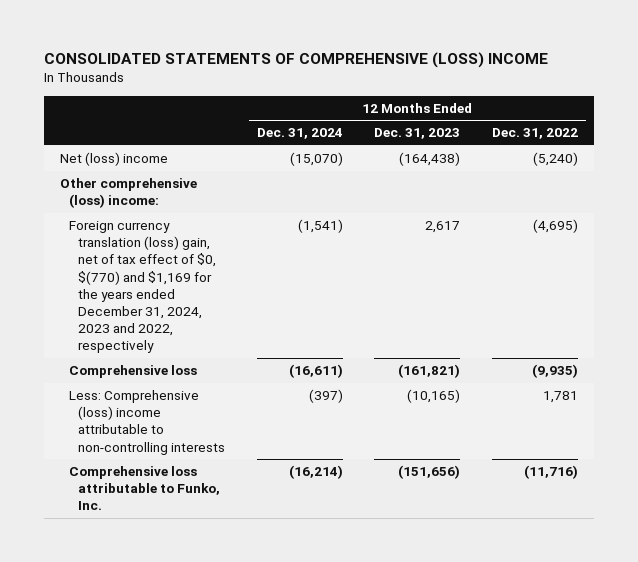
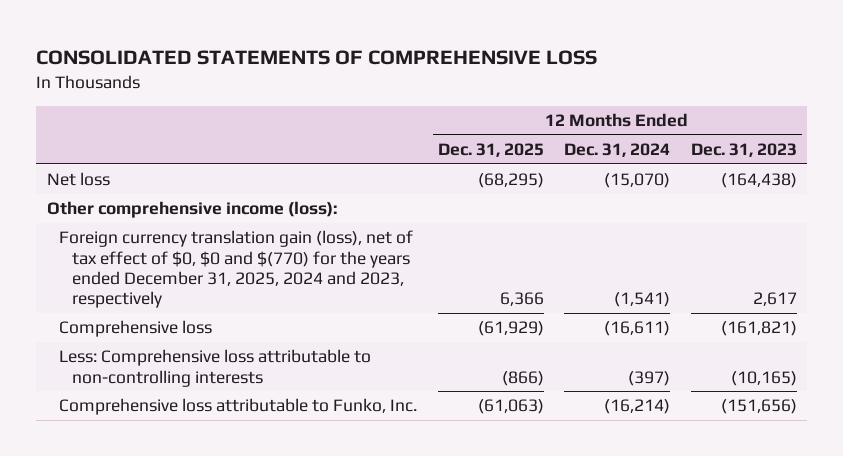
[43,52,548,69] CONSOLIDATED STATEMENTS OF COMPREHENSIVE (LOSS) INCOME -> [36,49,598,65] CONSOLIDATED STATEMENTS OF COMPREHENSIVE LOSS
[492,128,579,140] Dec. 31, 2022 -> none
none -> [437,142,544,157] Dec. 31, 2025
[59,152,168,167] Net (loss) income -> [46,172,110,187] Net loss
[59,178,197,209] Other comprehensive (loss) income: -> [46,201,337,219] Other comprehensive income (loss):
[68,221,217,354] Foreign currency translation (loss) gain, net of tax effect of $0, $(770) and $1,169 for the years ended December 31, 2024, 2023 and 2022, respectively -> [59,230,414,309] Foreign currency translation gain (loss), net of tax effect of $0, $0 and $(770) for the years ended December 31, 2025, 2024 and 2023, respectively
[68,390,226,455] Less: Comprehensive (loss) income attributable to non-controlling interests -> [59,349,372,387] Less: Comprehensive loss attributable to non-controlling interests

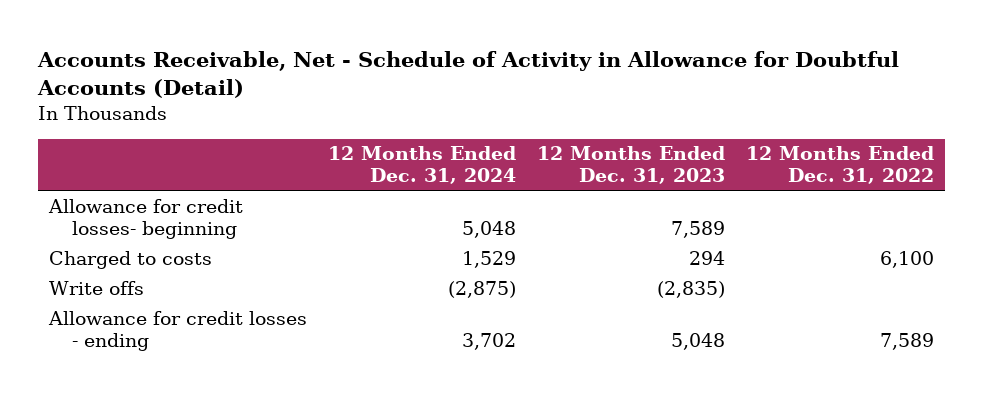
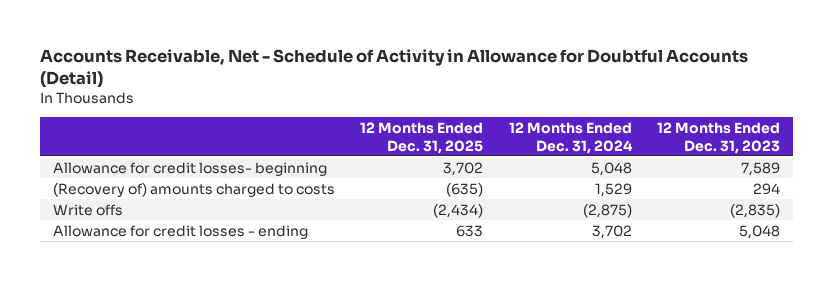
[746,146,935,185] 12 Months Ended Dec. 31, 2022 -> none
none -> [360,122,484,154] 12 Months Ended Dec. 31, 2025
[48,250,212,269] Charged to costs -> [53,182,336,197] (Recovery of) amounts charged to costs

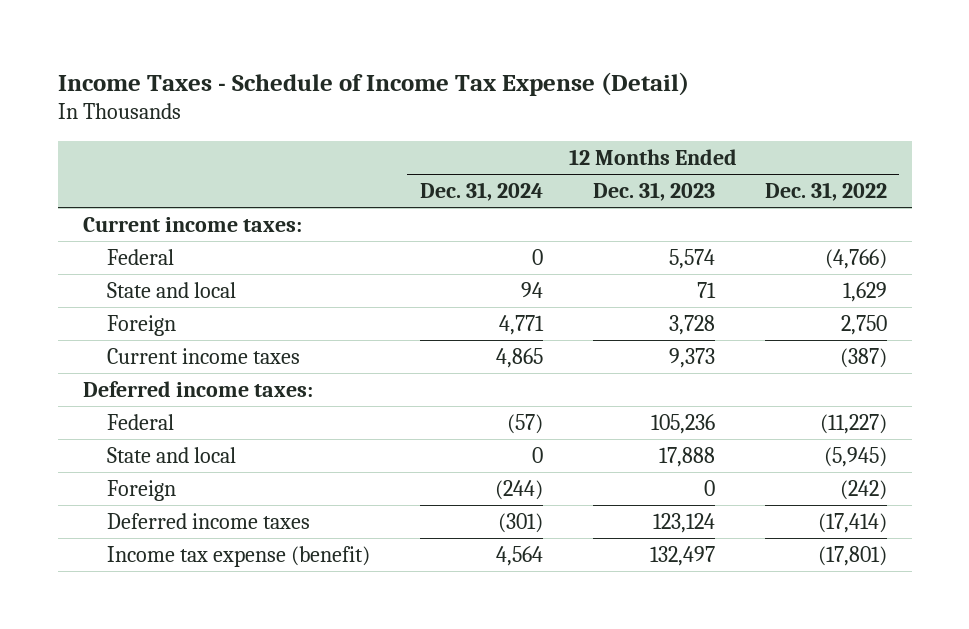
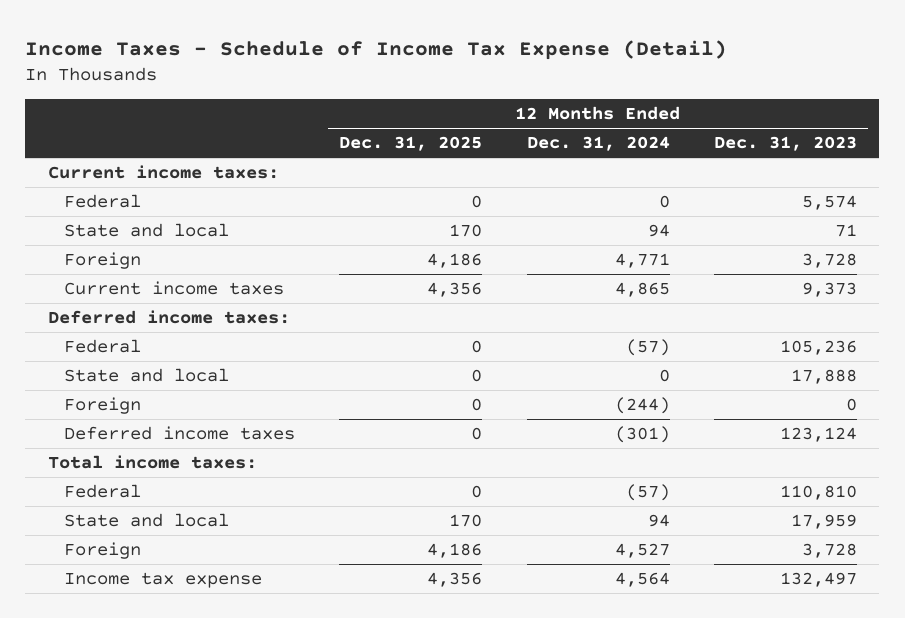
[764,181,887,201] Dec. 31, 2022 -> none
none -> [339,136,483,152] Dec. 31, 2025
none -> [47,455,257,470] Total income taxes:
none -> [64,484,142,499] Federal
none -> [64,513,230,528] State and local
none -> [64,542,142,560] Foreign
[107,545,371,567] Income tax expense (benefit) -> [64,572,263,589] Income tax expense

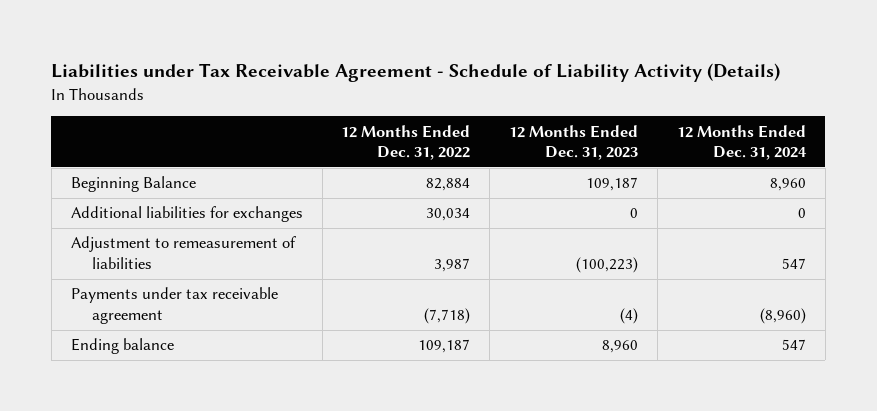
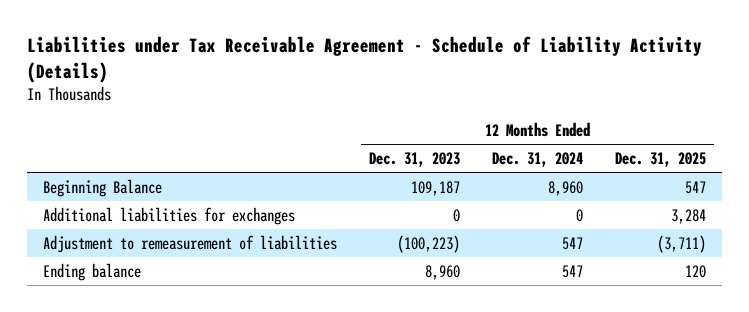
[341,124,471,161] 12 Months Ended Dec. 31, 2022 -> none
none -> [615,152,707,168] Dec. 31, 2025
[70,287,278,324] Payments under tax receivable agreement -> none

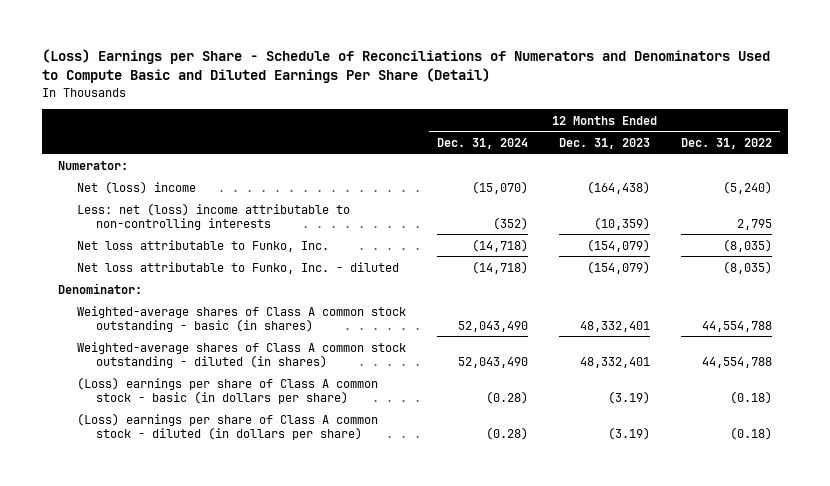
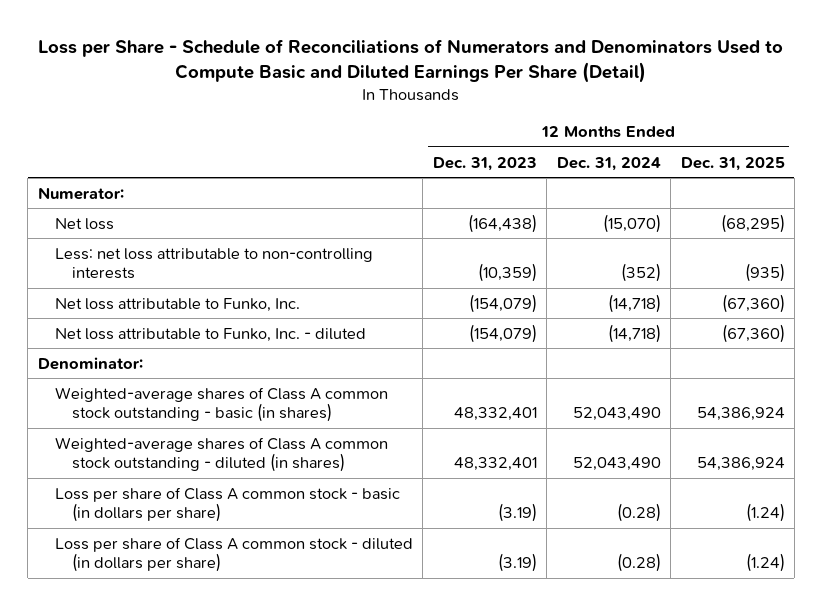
[42,49,771,84] (Loss) Earnings per Share - Schedule of Reconciliations of Numerators and Denominators Used to Compute Basic and Diluted Earnings Per Share (Detail) -> [38,39,784,84] Loss per Share - Schedule of Reconciliations of Numerators and Denominators Used to Compute Basic and Diluted Earnings Per Share (Detail)
[681,137,773,149] Dec. 31, 2022 -> none
none -> [680,156,785,171] Dec. 31, 2025
[76,180,196,194] Net (loss) income -> [55,217,115,230] Net loss
[76,202,350,230] Less: net (loss) income attributable to non-controlling interests -> [55,247,374,280] Less: net loss attributable to non-controlling interests
[76,376,378,404] (Loss) earnings per share of Class A common stock - basic (in dollars per share) -> [55,486,401,523] Loss per share of Class A common stock - basic (in dollars per share)
[76,412,378,440] (Loss) earnings per share of Class A common stock - diluted (in dollars per share) -> [55,536,414,573] Loss per share of Class A common stock - diluted (in dollars per share)

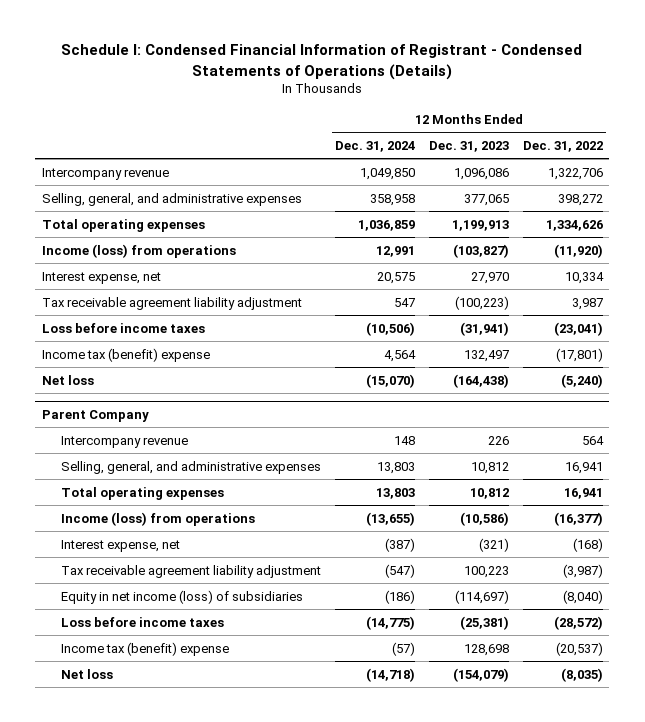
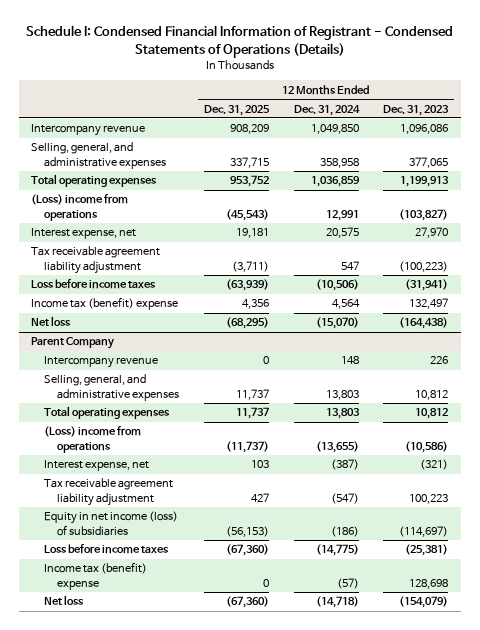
[522,140,603,152] Dec. 31, 2022 -> none
none -> [204,104,271,116] Dec. 31, 2025
[42,243,237,258] Income (loss) from operations -> [31,194,129,221] (Loss) income from operations
[61,511,256,526] Income (loss) from operations -> [44,426,142,453] (Loss) income from operations

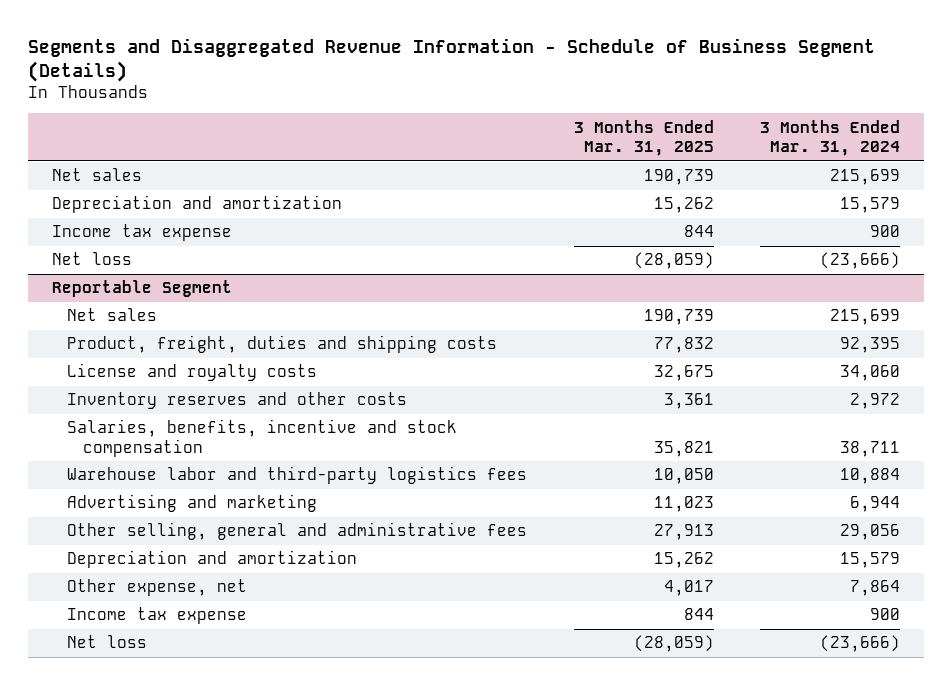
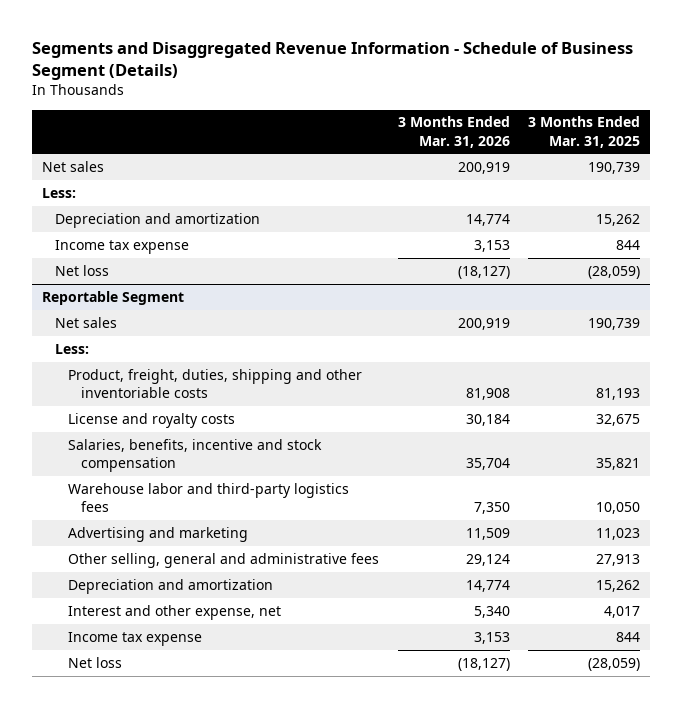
[760,119,901,157] 3 Months Ended Mar. 31, 2024 -> none
none -> [397,116,510,148] 3 Months Ended Mar. 31, 2026
none -> [41,187,76,198] Less:
none -> [54,343,89,354] Less:
[67,335,498,354] Product, freight, duties and shipping costs -> [67,368,362,399] Product, freight, duties, shipping and other inventoriable costs
[653,337,714,354] 77,832 -> [596,388,641,401] 81,193
[67,392,408,410] Inventory reserves and other costs -> none
[67,579,248,597] Other expense, net -> [67,604,281,620] Interest and other expense, net

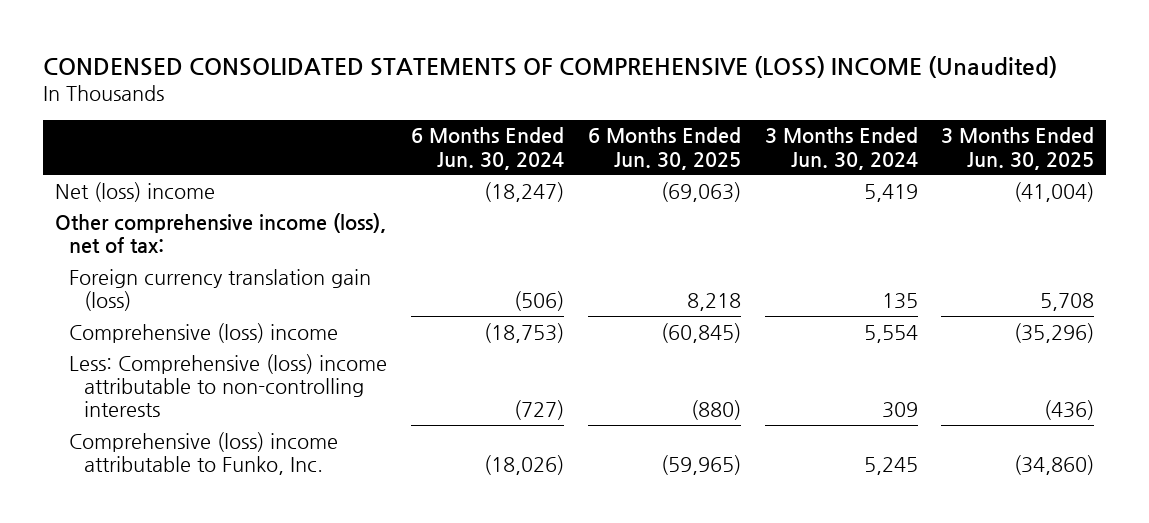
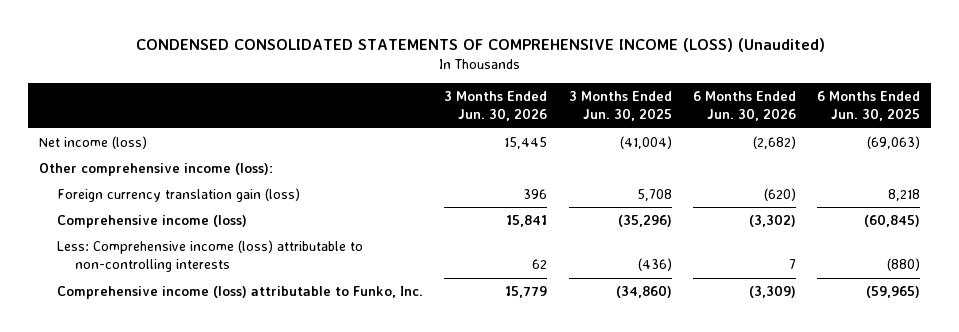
[43,55,1058,78] CONDENSED CONSOLIDATED STATEMENTS OF COMPREHENSIVE (LOSS) INCOME (Unaudited) -> [135,37,825,52] CONDENSED CONSOLIDATED STATEMENTS OF COMPREHENSIVE INCOME (LOSS) (Unaudited)
[411,127,565,170] 6 Months Ended Jun. 30, 2024 -> none
[764,127,918,170] 3 Months Ended Jun. 30, 2024 -> none
none -> [444,90,548,122] 3 Months Ended Jun. 30, 2026
none -> [693,90,797,122] 6 Months Ended Jun. 30, 2026
[54,181,215,202] Net (loss) income -> [38,135,147,149] Net income (loss)
[54,212,386,253] Other comprehensive income (loss), net of tax: -> [38,162,273,176] Other comprehensive income (loss):
[69,322,339,343] Comprehensive (loss) income -> [57,214,248,228] Comprehensive income (loss)
[69,353,388,417] Less: Comprehensive (loss) income attributable to non-controlling interests -> [57,239,364,273] Less: Comprehensive income (loss) attributable to non-controlling interests
[69,431,339,475] Comprehensive (loss) income attributable to Funko, Inc. -> [57,285,424,299] Comprehensive income (loss) attributable to Funko, Inc.

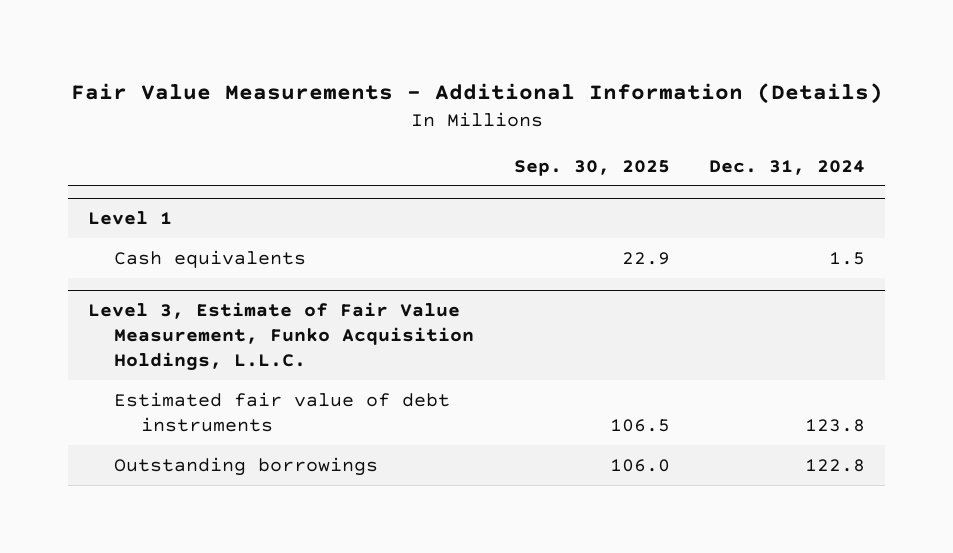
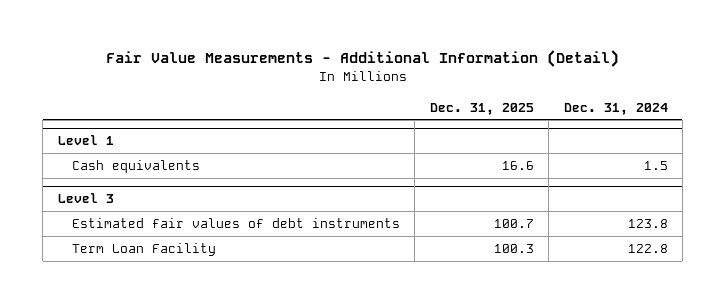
[70,82,883,104] Fair Value Measurements - Additional Information (Details) -> [105,50,619,68] Fair Value Measurements - Additional Information (Detail)
[513,159,670,176] Sep. 30, 2025 -> none
none -> [429,102,534,115] Dec. 31, 2025
[87,302,475,372] Level 3, Estimate of Fair Value Measurement, Funko Acquisition Holdings, L.L.C. -> none
none -> [57,193,114,204] Level 3
[114,391,451,432] Estimated fair value of debt instruments -> [72,218,401,229] Estimated fair values of debt instruments
[114,456,379,476] Outstanding borrowings -> [72,243,217,257] Term Loan Facility

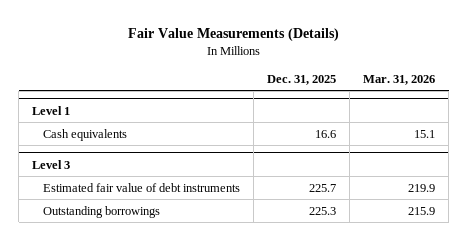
[105,50,619,68] Fair Value Measurements - Additional Information (Detail) -> [127,27,339,41] Fair Value Measurements (Details)
[563,102,668,115] Dec. 31, 2024 -> none
none -> [363,74,436,85] Mar. 31, 2026
[72,243,217,257] Term Loan Facility -> none
[72,218,401,229] Estimated fair values of debt instruments -> [42,182,240,192] Estimated fair value of debt instruments
[493,219,534,229] 100.7 -> [308,183,336,192] 225.7
none -> [42,205,160,218] Outstanding borrowings

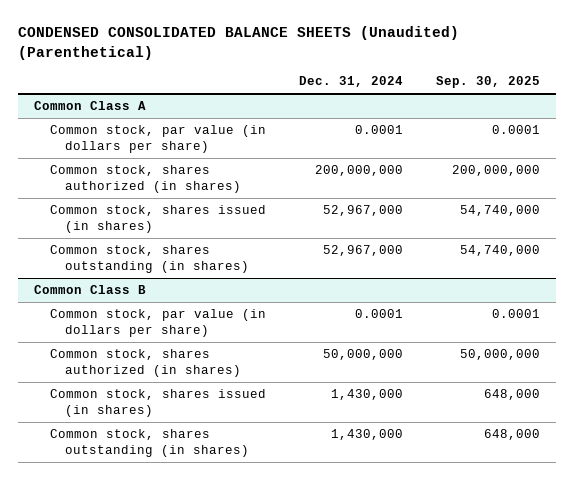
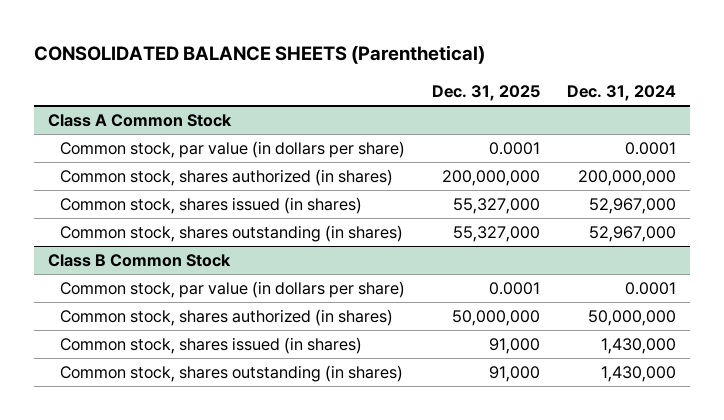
[17,26,459,60] CONDENSED CONSOLIDATED BALANCE SHEETS (Unaudited) (Parenthetical) -> [34,45,486,65] CONSOLIDATED BALANCE SHEETS (Parenthetical)
[435,76,540,89] Sep. 30, 2025 -> none
none -> [432,85,541,102] Dec. 31, 2025
[34,101,147,111] Common Class A -> [47,114,232,128] Class A Common Stock
[34,285,147,295] Common Class B -> [47,254,231,268] Class B Common Stock

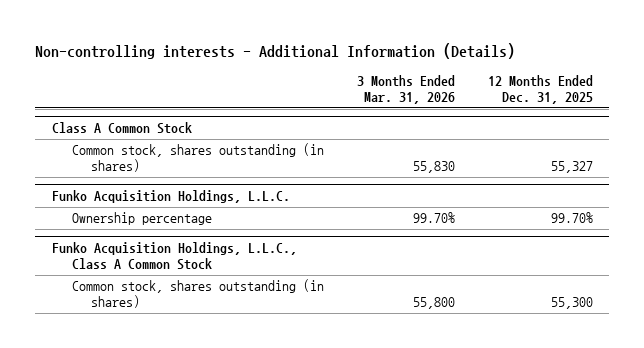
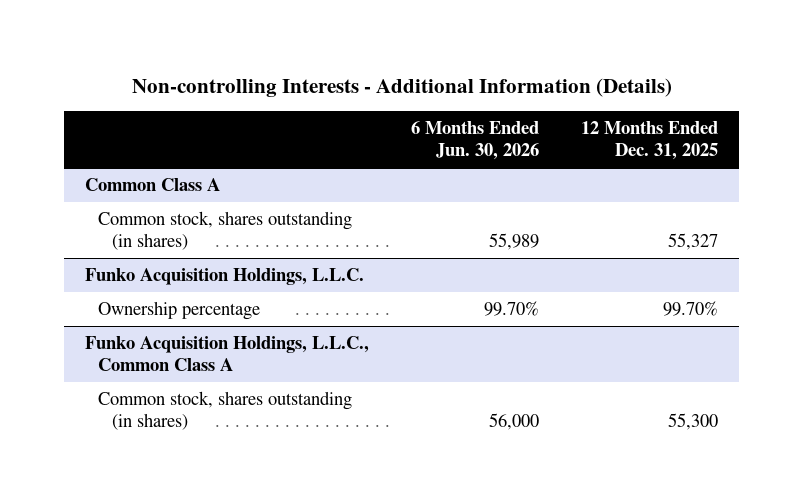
[35,43,516,60] Non-controlling interests - Additional Information (Details) -> [131,77,672,97] Non-controlling Interests - Additional Information (Details)
[356,74,455,104] 3 Months Ended Mar. 31, 2026 -> none
none -> [411,121,540,161] 6 Months Ended Jun. 30, 2026
[51,122,192,135] Class A Common Stock -> [85,178,221,192] Common Class A
[51,242,297,271] Funko Acquisition Holdings, L.L.C., Class A Common Stock -> [85,336,370,372] Funko Acquisition Holdings, L.L.C., Common Class A

